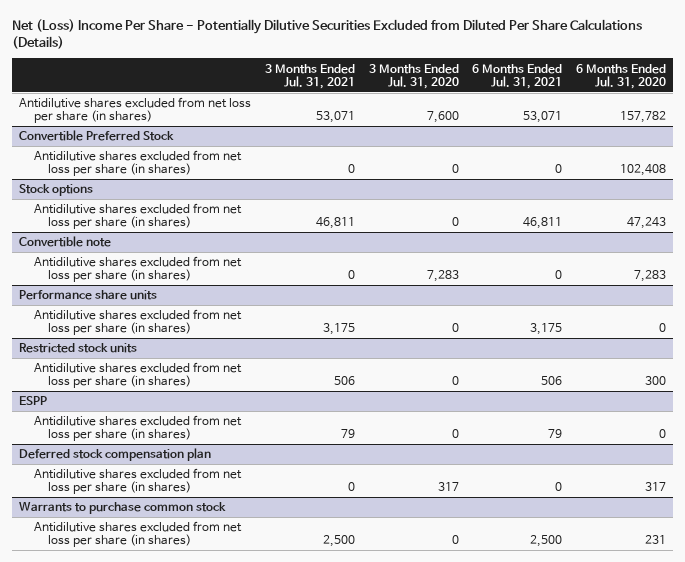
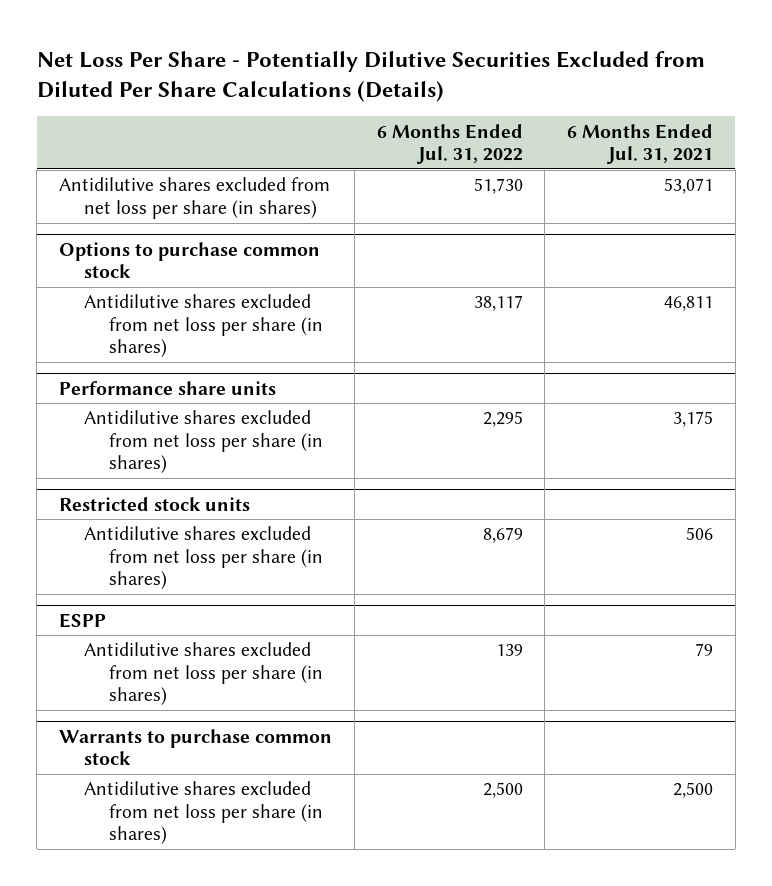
[12,18,643,50] Net (Loss) Income Per Share - Potentially Dilutive Securities Excluded from Diluted Per Share Calculations (Details) -> [36,50,705,102] Net Loss Per Share - Potentially Dilutive Securities Excluded from Diluted Per Share Calculations (Details)
[264,63,355,89] 3 Months Ended Jul. 31, 2021 -> none
[368,63,459,89] 3 Months Ended Jul. 31, 2020 -> none
[576,63,667,89] 6 Months Ended Jul. 31, 2020 -> none
none -> [376,123,523,165] 6 Months Ended Jul. 31, 2022
[19,130,175,142] Convertible Preferred Stock -> none
[33,150,242,177] Antidilutive shares excluded from net loss per share (in shares) -> none
[19,184,94,197] Stock options -> [58,241,320,279] Options to purchase common stock
[19,236,112,248] Convertible note -> none
[33,256,242,283] Antidilutive shares excluded from net loss per share (in shares) -> none
[19,448,212,462] Deferred stock compensation plan -> none
[33,468,242,495] Antidilutive shares excluded from net loss per share (in shares) -> none

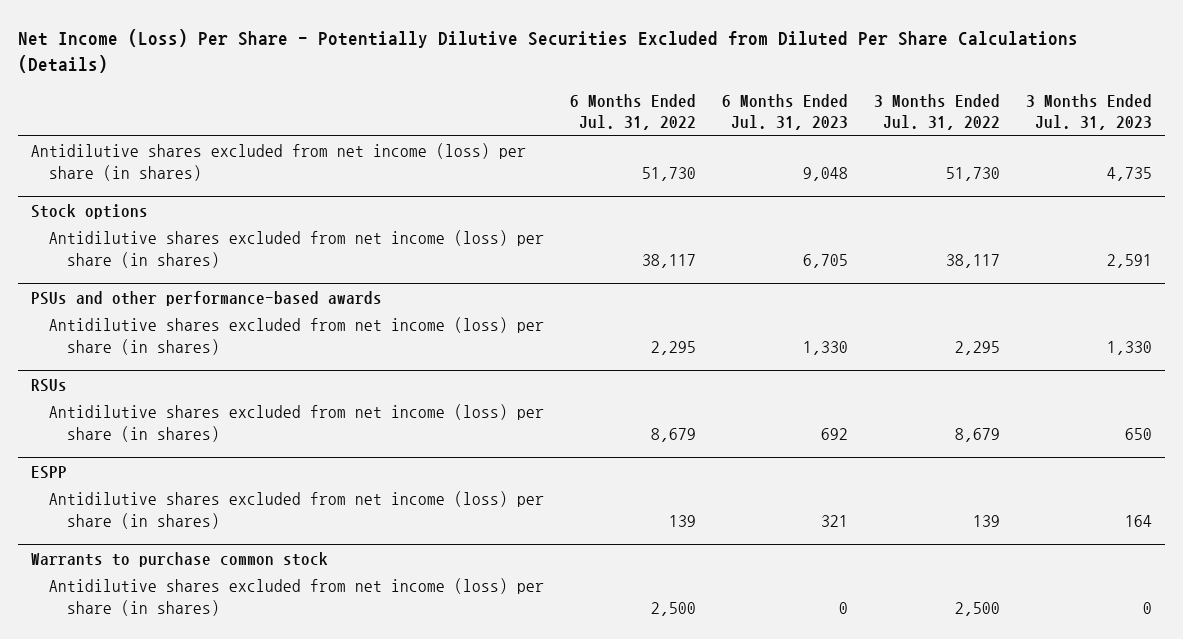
[36,50,705,102] Net Loss Per Share - Potentially Dilutive Securities Excluded from Diluted Per Share Calculations (Details) -> [18,28,1079,73] Net Income (Loss) Per Share - Potentially Dilutive Securities Excluded from Diluted Per Share Calculations (Details)
[567,123,714,165] 6 Months Ended Jul. 31, 2021 -> none
none -> [722,93,849,131] 6 Months Ended Jul. 31, 2023
none -> [874,93,1001,131] 3 Months Ended Jul. 31, 2022
none -> [1026,93,1153,131] 3 Months Ended Jul. 31, 2023
[58,177,330,219] Antidilutive shares excluded from net loss per share (in shares) -> [31,143,527,181] Antidilutive shares excluded from net income (loss) per share (in shares)
[58,241,320,279] Options to purchase common stock -> [31,203,149,219] Stock options
[84,294,324,358] Antidilutive shares excluded from net loss per share (in shares) -> [49,230,545,268] Antidilutive shares excluded from net income (loss) per share (in shares)
[58,380,276,395] Performance share units -> [31,290,383,306] PSUs and other performance-based awards
[84,410,324,474] Antidilutive shares excluded from net loss per share (in shares) -> [49,317,545,355] Antidilutive shares excluded from net income (loss) per share (in shares)
[58,496,250,511] Restricted stock units -> [31,378,68,392] RSUs
[84,526,324,590] Antidilutive shares excluded from net loss per share (in shares) -> [49,404,545,442] Antidilutive shares excluded from net income (loss) per share (in shares)
[84,642,324,706] Antidilutive shares excluded from net loss per share (in shares) -> [49,491,545,529] Antidilutive shares excluded from net income (loss) per share (in shares)
[84,781,324,845] Antidilutive shares excluded from net loss per share (in shares) -> [49,578,545,616] Antidilutive shares excluded from net income (loss) per share (in shares)

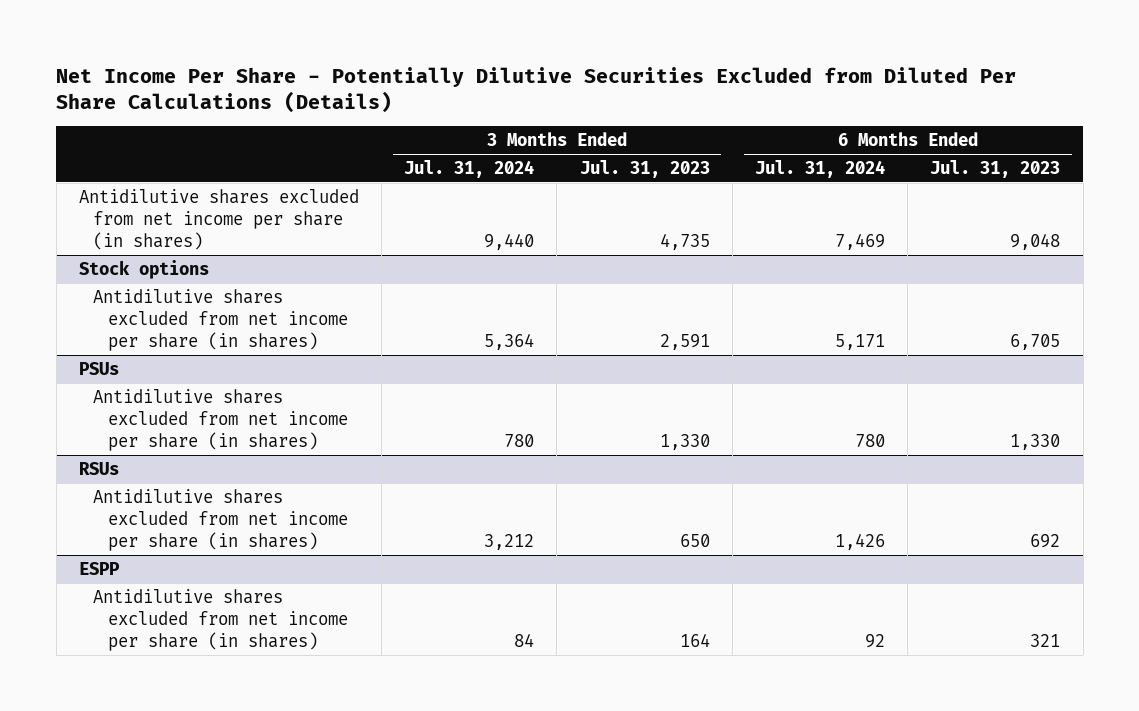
[18,28,1079,73] Net Income (Loss) Per Share - Potentially Dilutive Securities Excluded from Diluted Per Share Calculations (Details) -> [56,66,1017,114] Net Income Per Share - Potentially Dilutive Securities Excluded from Diluted Per Share Calculations (Details)
[570,93,697,131] 6 Months Ended Jul. 31, 2022 -> none
[874,93,1001,131] 3 Months Ended Jul. 31, 2022 -> none
none -> [404,160,535,179] Jul. 31, 2024
none -> [754,160,885,179] Jul. 31, 2024
[31,143,527,181] Antidilutive shares excluded from net income (loss) per share (in shares) -> [78,188,359,250] Antidilutive shares excluded from net income per share (in shares)
[49,230,545,268] Antidilutive shares excluded from net income (loss) per share (in shares) -> [93,288,348,351] Antidilutive shares excluded from net income per share (in shares)
[31,290,383,306] PSUs and other performance-based awards -> [78,361,119,375] PSUs
[49,317,545,355] Antidilutive shares excluded from net income (loss) per share (in shares) -> [93,388,348,451] Antidilutive shares excluded from net income per share (in shares)
[49,404,545,442] Antidilutive shares excluded from net income (loss) per share (in shares) -> [93,488,348,551] Antidilutive shares excluded from net income per share (in shares)
[31,551,329,567] Warrants to purchase common stock -> none
[49,578,545,616] Antidilutive shares excluded from net income (loss) per share (in shares) -> none
[49,491,545,529] Antidilutive shares excluded from net income (loss) per share (in shares) -> [93,588,348,651] Antidilutive shares excluded from net income per share (in shares)

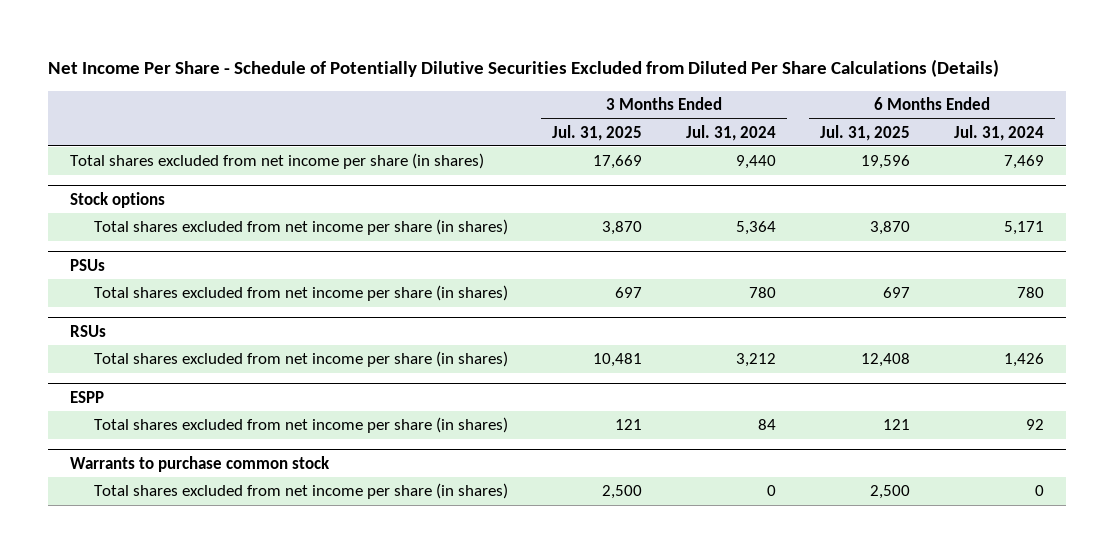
[56,66,1017,114] Net Income Per Share - Potentially Dilutive Securities Excluded from Diluted Per Share Calculations (Details) -> [48,59,1000,78] Net Income Per Share - Schedule of Potentially Dilutive Securities Excluded from Diluted Per Share Calculations (Details)
[579,160,710,179] Jul. 31, 2023 -> none
[930,160,1061,179] Jul. 31, 2023 -> none
none -> [552,124,643,141] Jul. 31, 2025
none -> [819,124,910,141] Jul. 31, 2025
[78,188,359,250] Antidilutive shares excluded from net income per share (in shares) -> [70,153,485,170] Total shares excluded from net income per share (in shares)
[93,288,348,351] Antidilutive shares excluded from net income per share (in shares) -> [94,219,509,236] Total shares excluded from net income per share (in shares)
[93,388,348,451] Antidilutive shares excluded from net income per share (in shares) -> [94,285,509,302] Total shares excluded from net income per share (in shares)
[93,488,348,551] Antidilutive shares excluded from net income per share (in shares) -> [94,351,509,368] Total shares excluded from net income per share (in shares)
[93,588,348,651] Antidilutive shares excluded from net income per share (in shares) -> [94,417,509,434] Total shares excluded from net income per share (in shares)
none -> [70,455,331,472] Warrants to purchase common stock
none -> [94,483,509,500] Total shares excluded from net income per share (in shares)

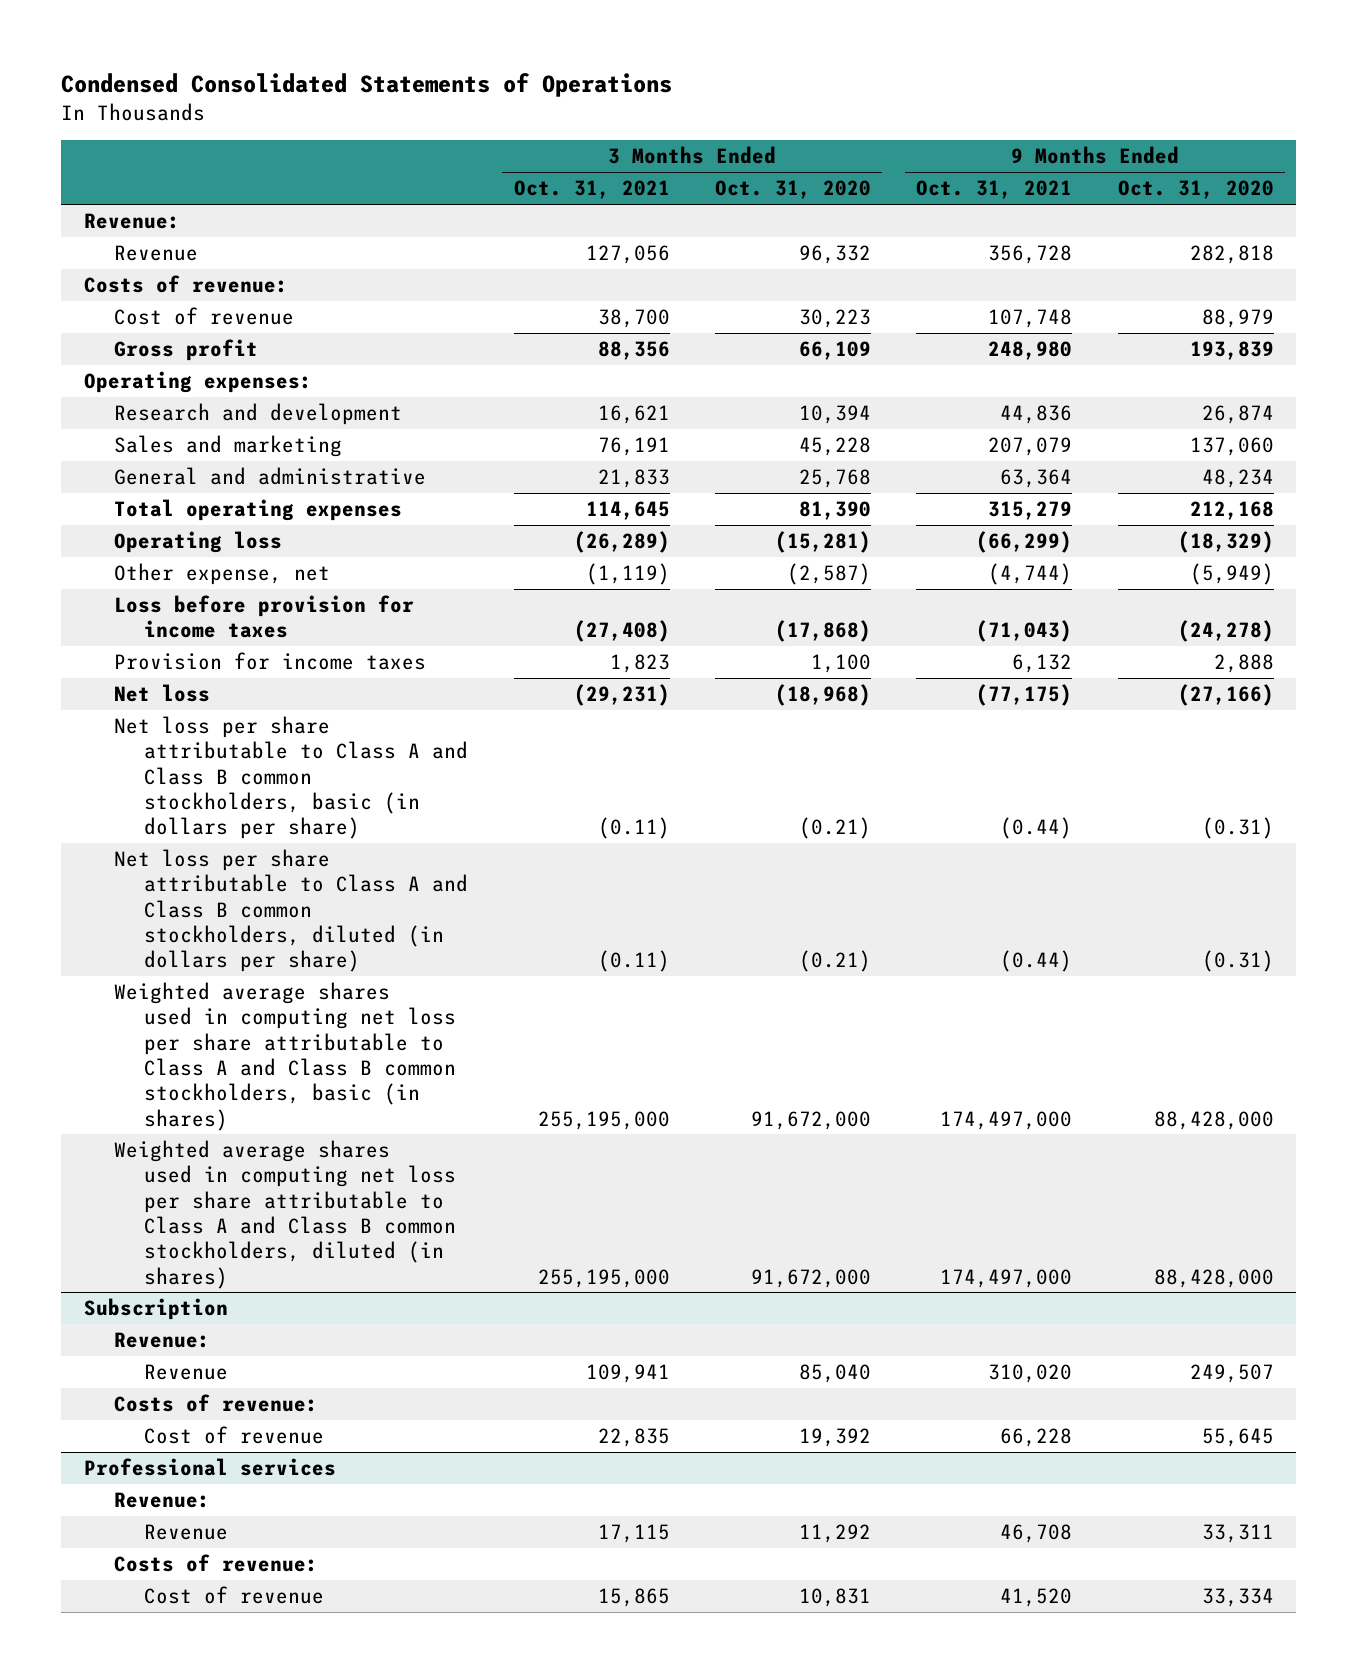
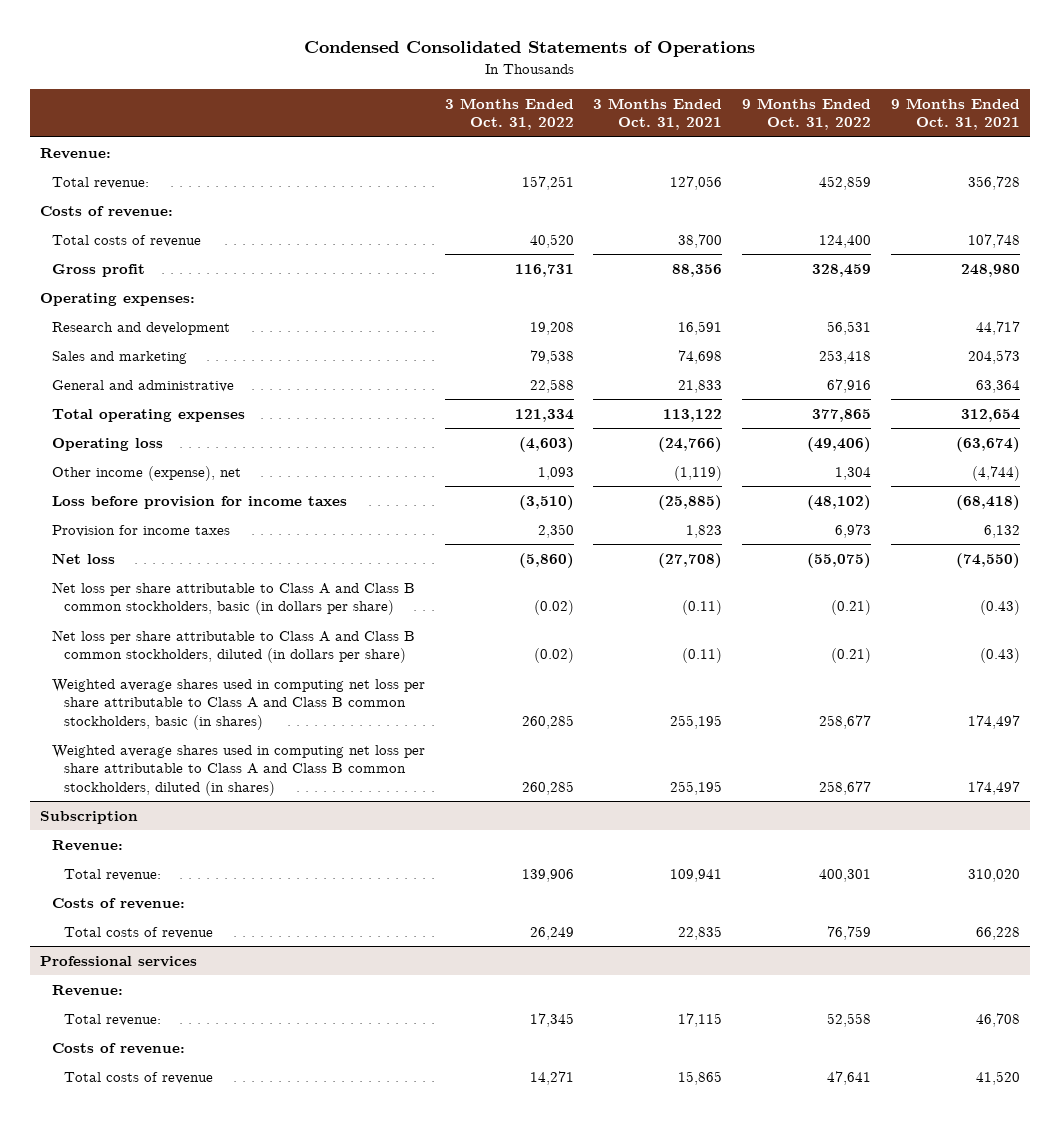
[714,180,871,200] Oct. 31, 2020 -> none
[1117,180,1274,200] Oct. 31, 2020 -> none
none -> [444,97,574,131] 3 Months Ended Oct. 31, 2022
none -> [742,97,872,131] 9 Months Ended Oct. 31, 2022
[113,245,198,262] Revenue -> [51,176,149,189] Total revenue:
[113,307,294,326] Cost of revenue -> [51,234,201,247] Total costs of revenue
[597,405,670,425] 16,621 -> [678,320,723,335] 16,591
[1000,405,1073,425] 44,836 -> [976,320,1021,335] 44,717
[597,437,670,457] 76,191 -> [678,349,723,364] 74,698
[988,437,1073,457] 207,079 -> [968,349,1021,364] 204,573
[585,501,670,521] 114,645 -> [663,408,723,422] 113,122
[988,501,1073,521] 315,279 -> [961,408,1021,422] 312,654
[573,531,670,554] (26,289) -> [658,436,723,452] (24,766)
[976,531,1073,554] (66,299) -> [956,436,1021,452] (63,674)
[113,563,330,586] Other expense, net -> [51,465,241,481] Other income (expense), net
[573,620,670,643] (27,408) -> [658,494,723,510] (25,885)
[976,620,1073,643] (71,043) -> [956,494,1021,510] (68,418)
[573,684,670,707] (29,231) -> [658,552,723,568] (27,708)
[976,684,1073,707] (77,175) -> [956,552,1021,568] (74,550)
[1000,817,1073,840] (0.44) -> [980,600,1021,616] (0.43)
[1000,950,1073,973] (0.44) -> [980,648,1021,664] (0.43)
[537,1110,670,1130] 255,195,000 -> [670,715,723,730] 255,195
[940,1110,1073,1130] 174,497,000 -> [968,715,1021,730] 174,497
[537,1268,670,1288] 255,195,000 -> [670,781,723,796] 255,195
[940,1268,1073,1288] 174,497,000 -> [968,781,1021,796] 174,497
[144,1364,229,1381] Revenue -> [63,868,161,881] Total revenue:
[144,1426,325,1445] Cost of revenue -> [63,926,213,939] Total costs of revenue
[144,1524,229,1541] Revenue -> [63,1013,161,1026] Total revenue:
[144,1586,325,1605] Cost of revenue -> [63,1071,213,1084] Total costs of revenue

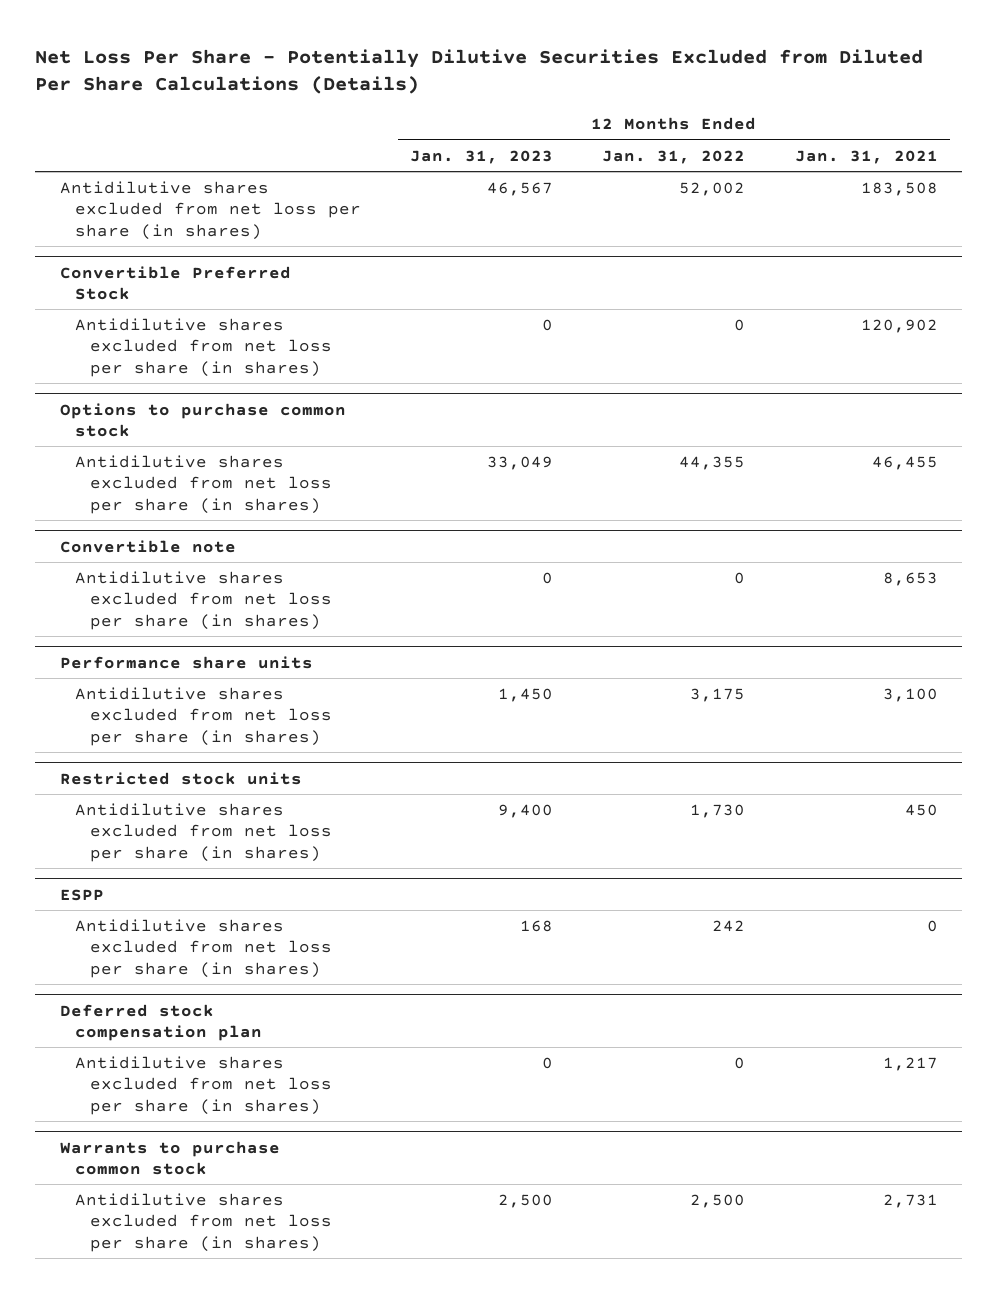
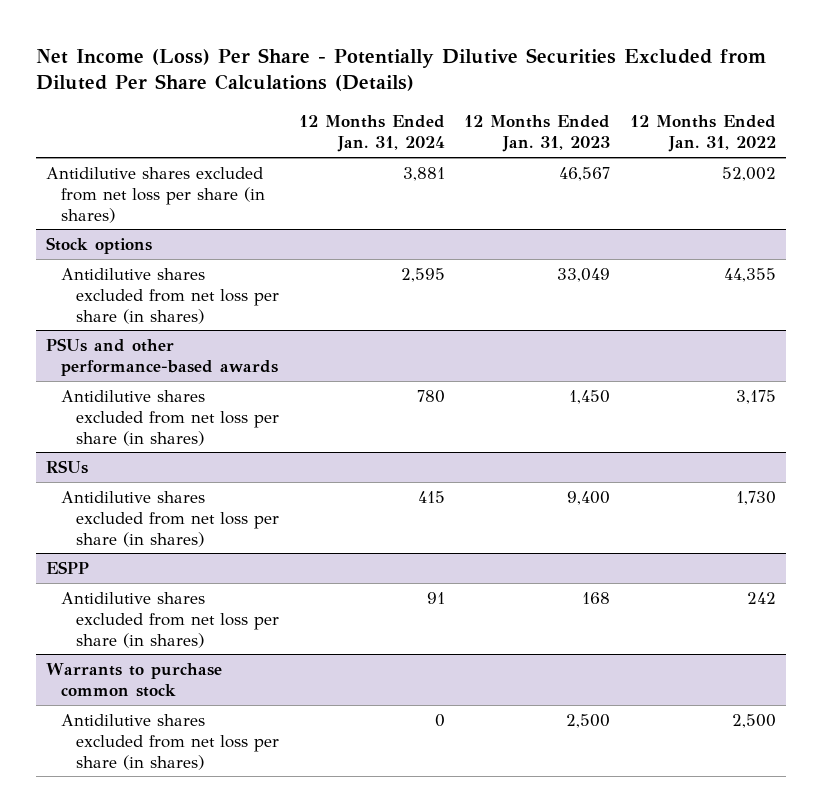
[35,48,924,95] Net Loss Per Share - Potentially Dilutive Securities Excluded from Diluted Per Share Calculations (Details) -> [36,47,767,92] Net Income (Loss) Per Share - Potentially Dilutive Securities Excluded from Diluted Per Share Calculations (Details)
[794,149,938,164] Jan. 31, 2021 -> none
none -> [298,115,445,153] 12 Months Ended Jan. 31, 2024
[60,265,292,300] Convertible Preferred Stock -> none
[75,318,333,377] Antidilutive shares excluded from net loss per share (in shares) -> none
[60,402,347,437] Options to purchase common stock -> [45,236,152,254] Stock options
[60,539,237,553] Convertible note -> none
[75,571,333,630] Antidilutive shares excluded from net loss per share (in shares) -> none
[60,655,314,669] Performance share units -> [45,337,278,376] PSUs and other performance-based awards
[60,771,303,785] Restricted stock units -> [45,459,88,474] RSUs
[60,1003,263,1041] Deferred stock compensation plan -> none
[75,1056,333,1115] Antidilutive shares excluded from net loss per share (in shares) -> none

